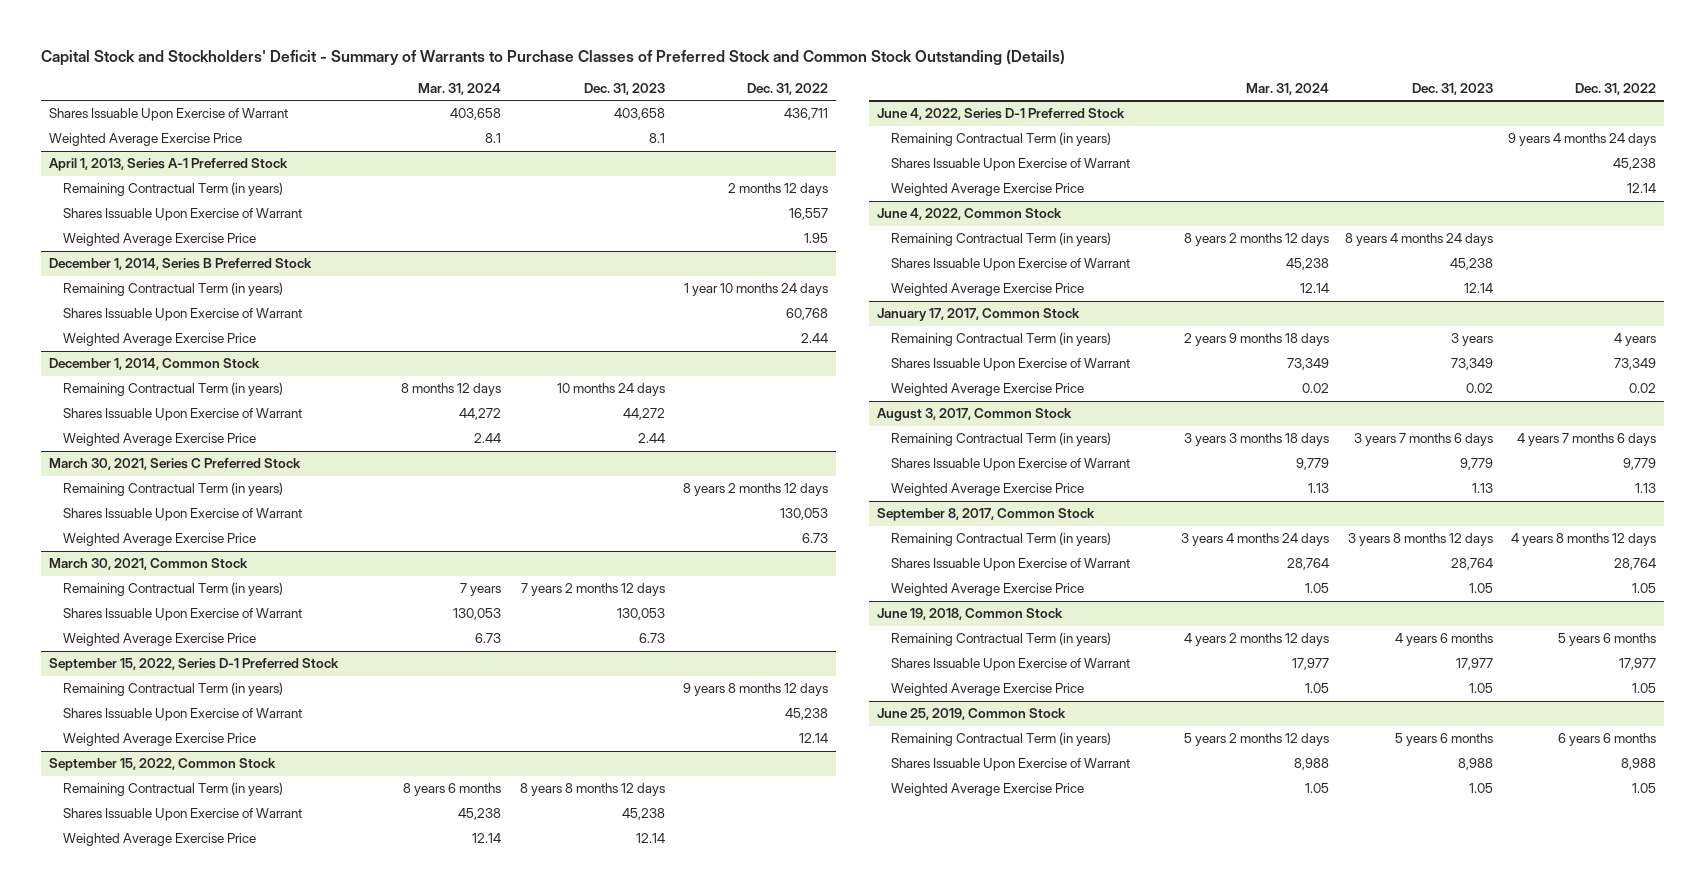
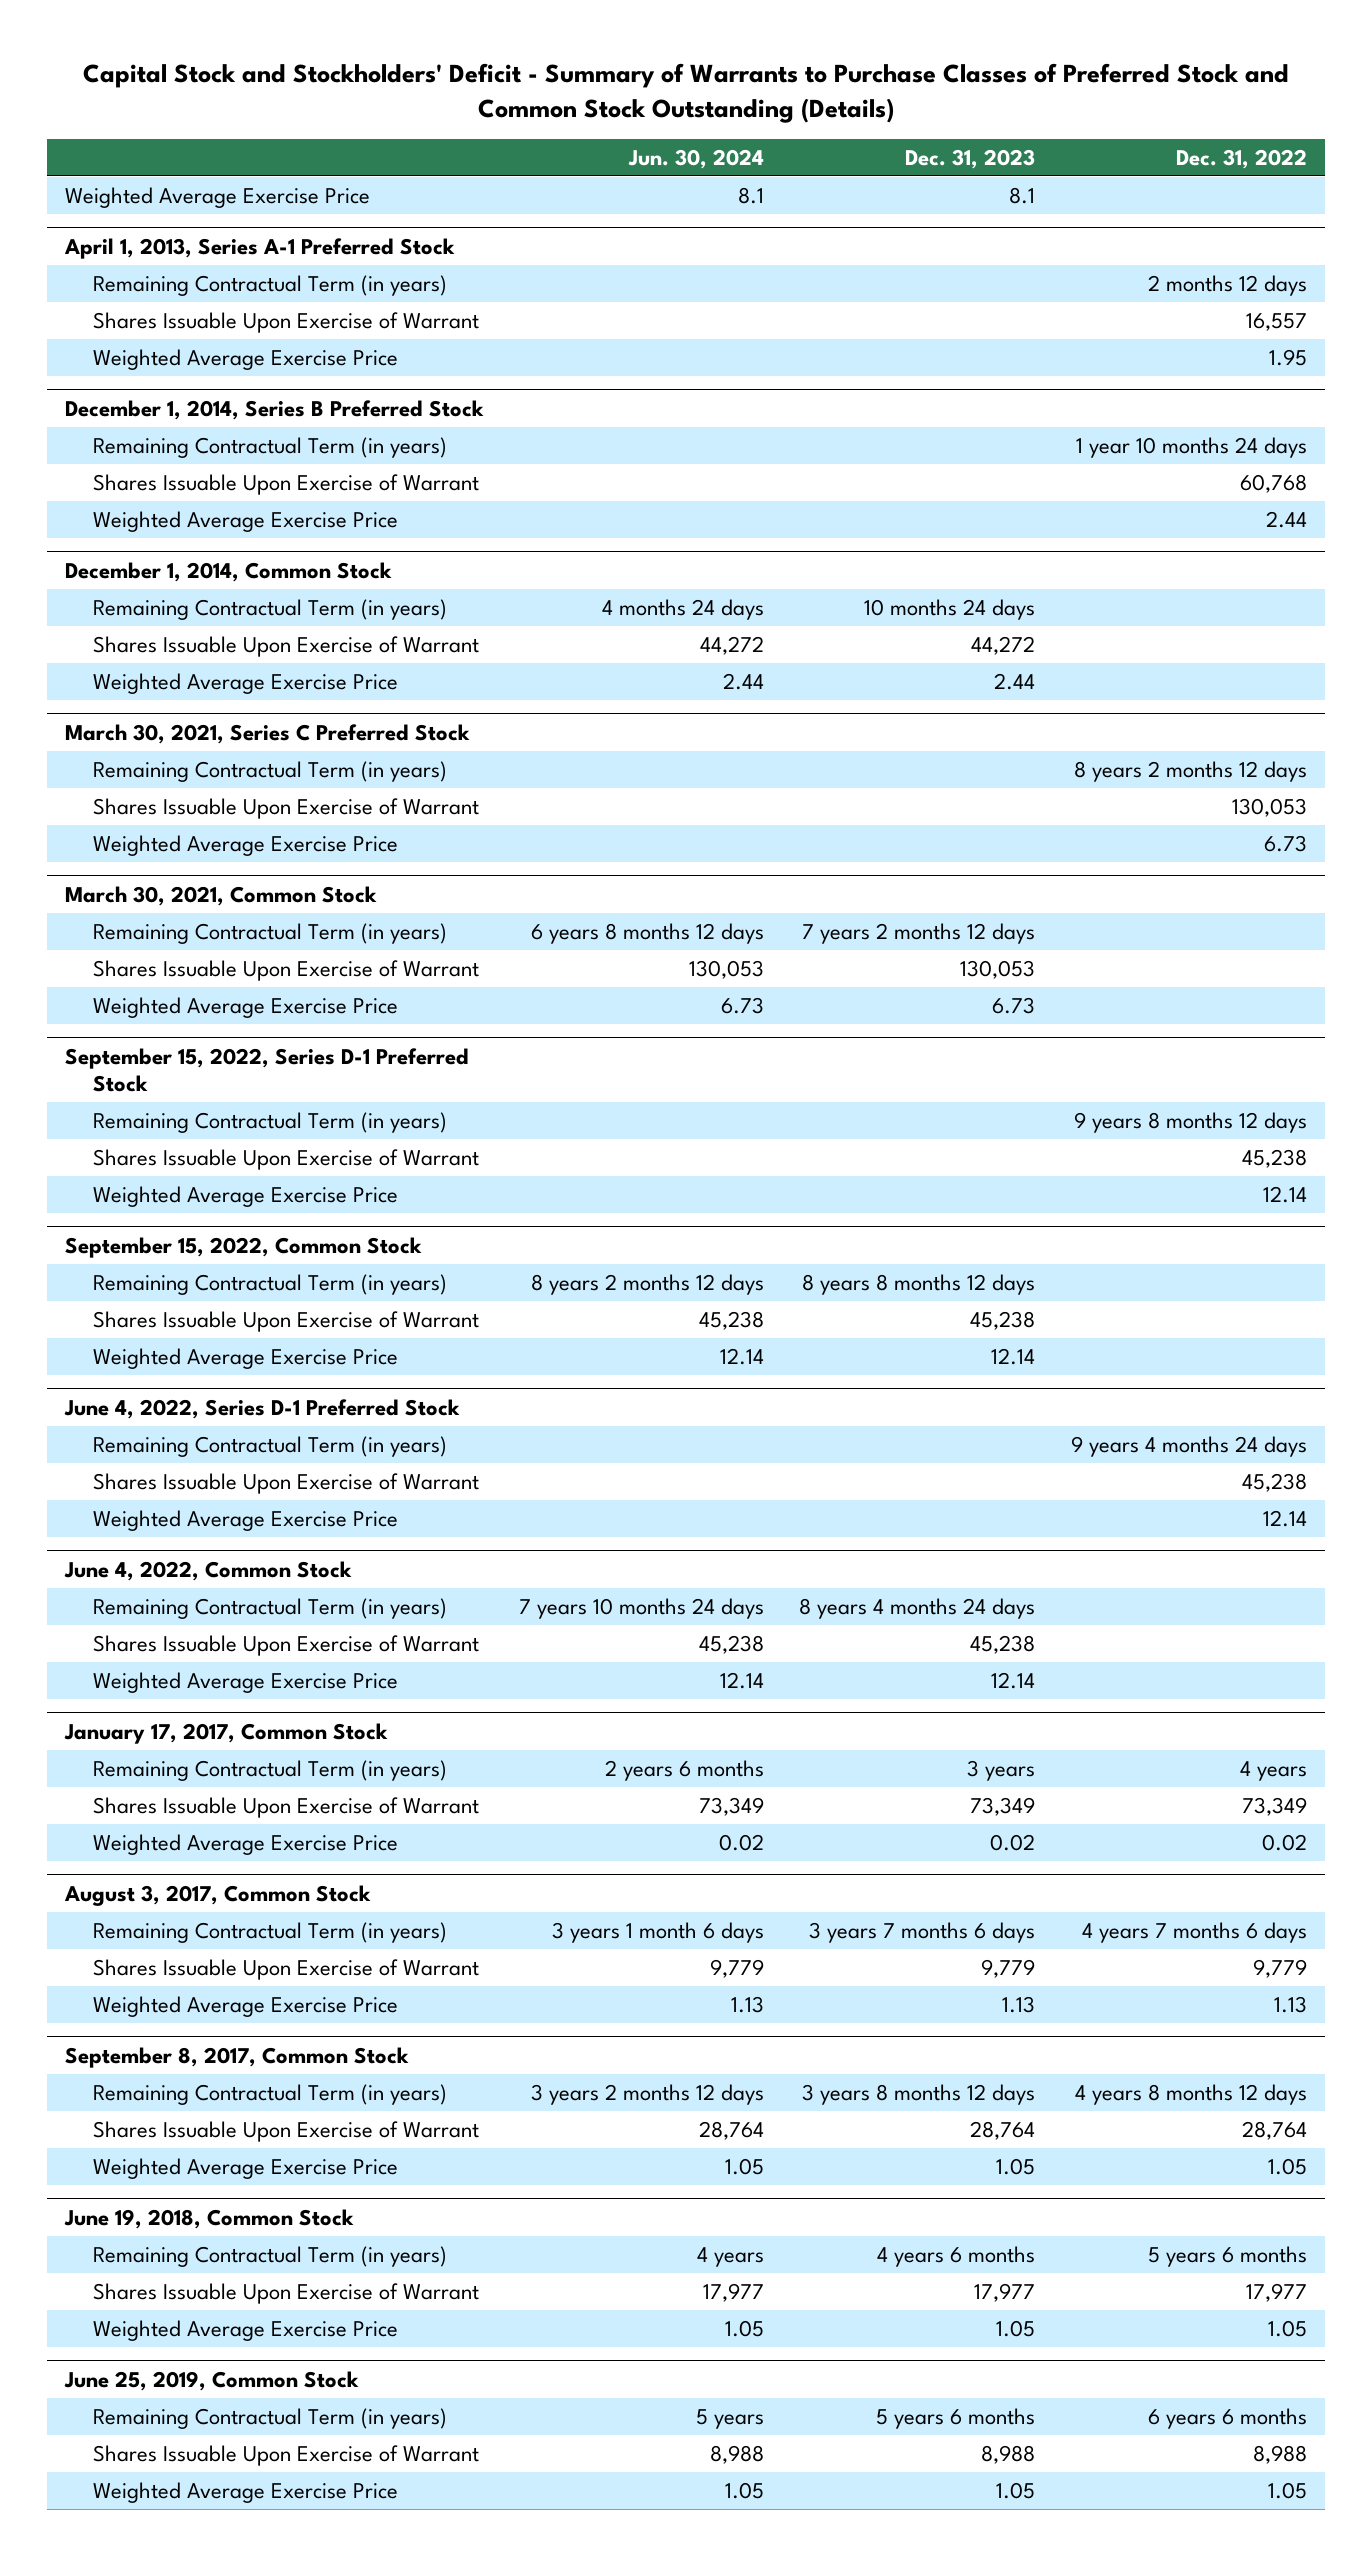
[418,82,502,95] Mar. 31, 2024 -> none
none -> [627,148,764,169] Jun. 30, 2024
[49,108,289,122] Shares Issuable Upon Exercise of Warrant -> none

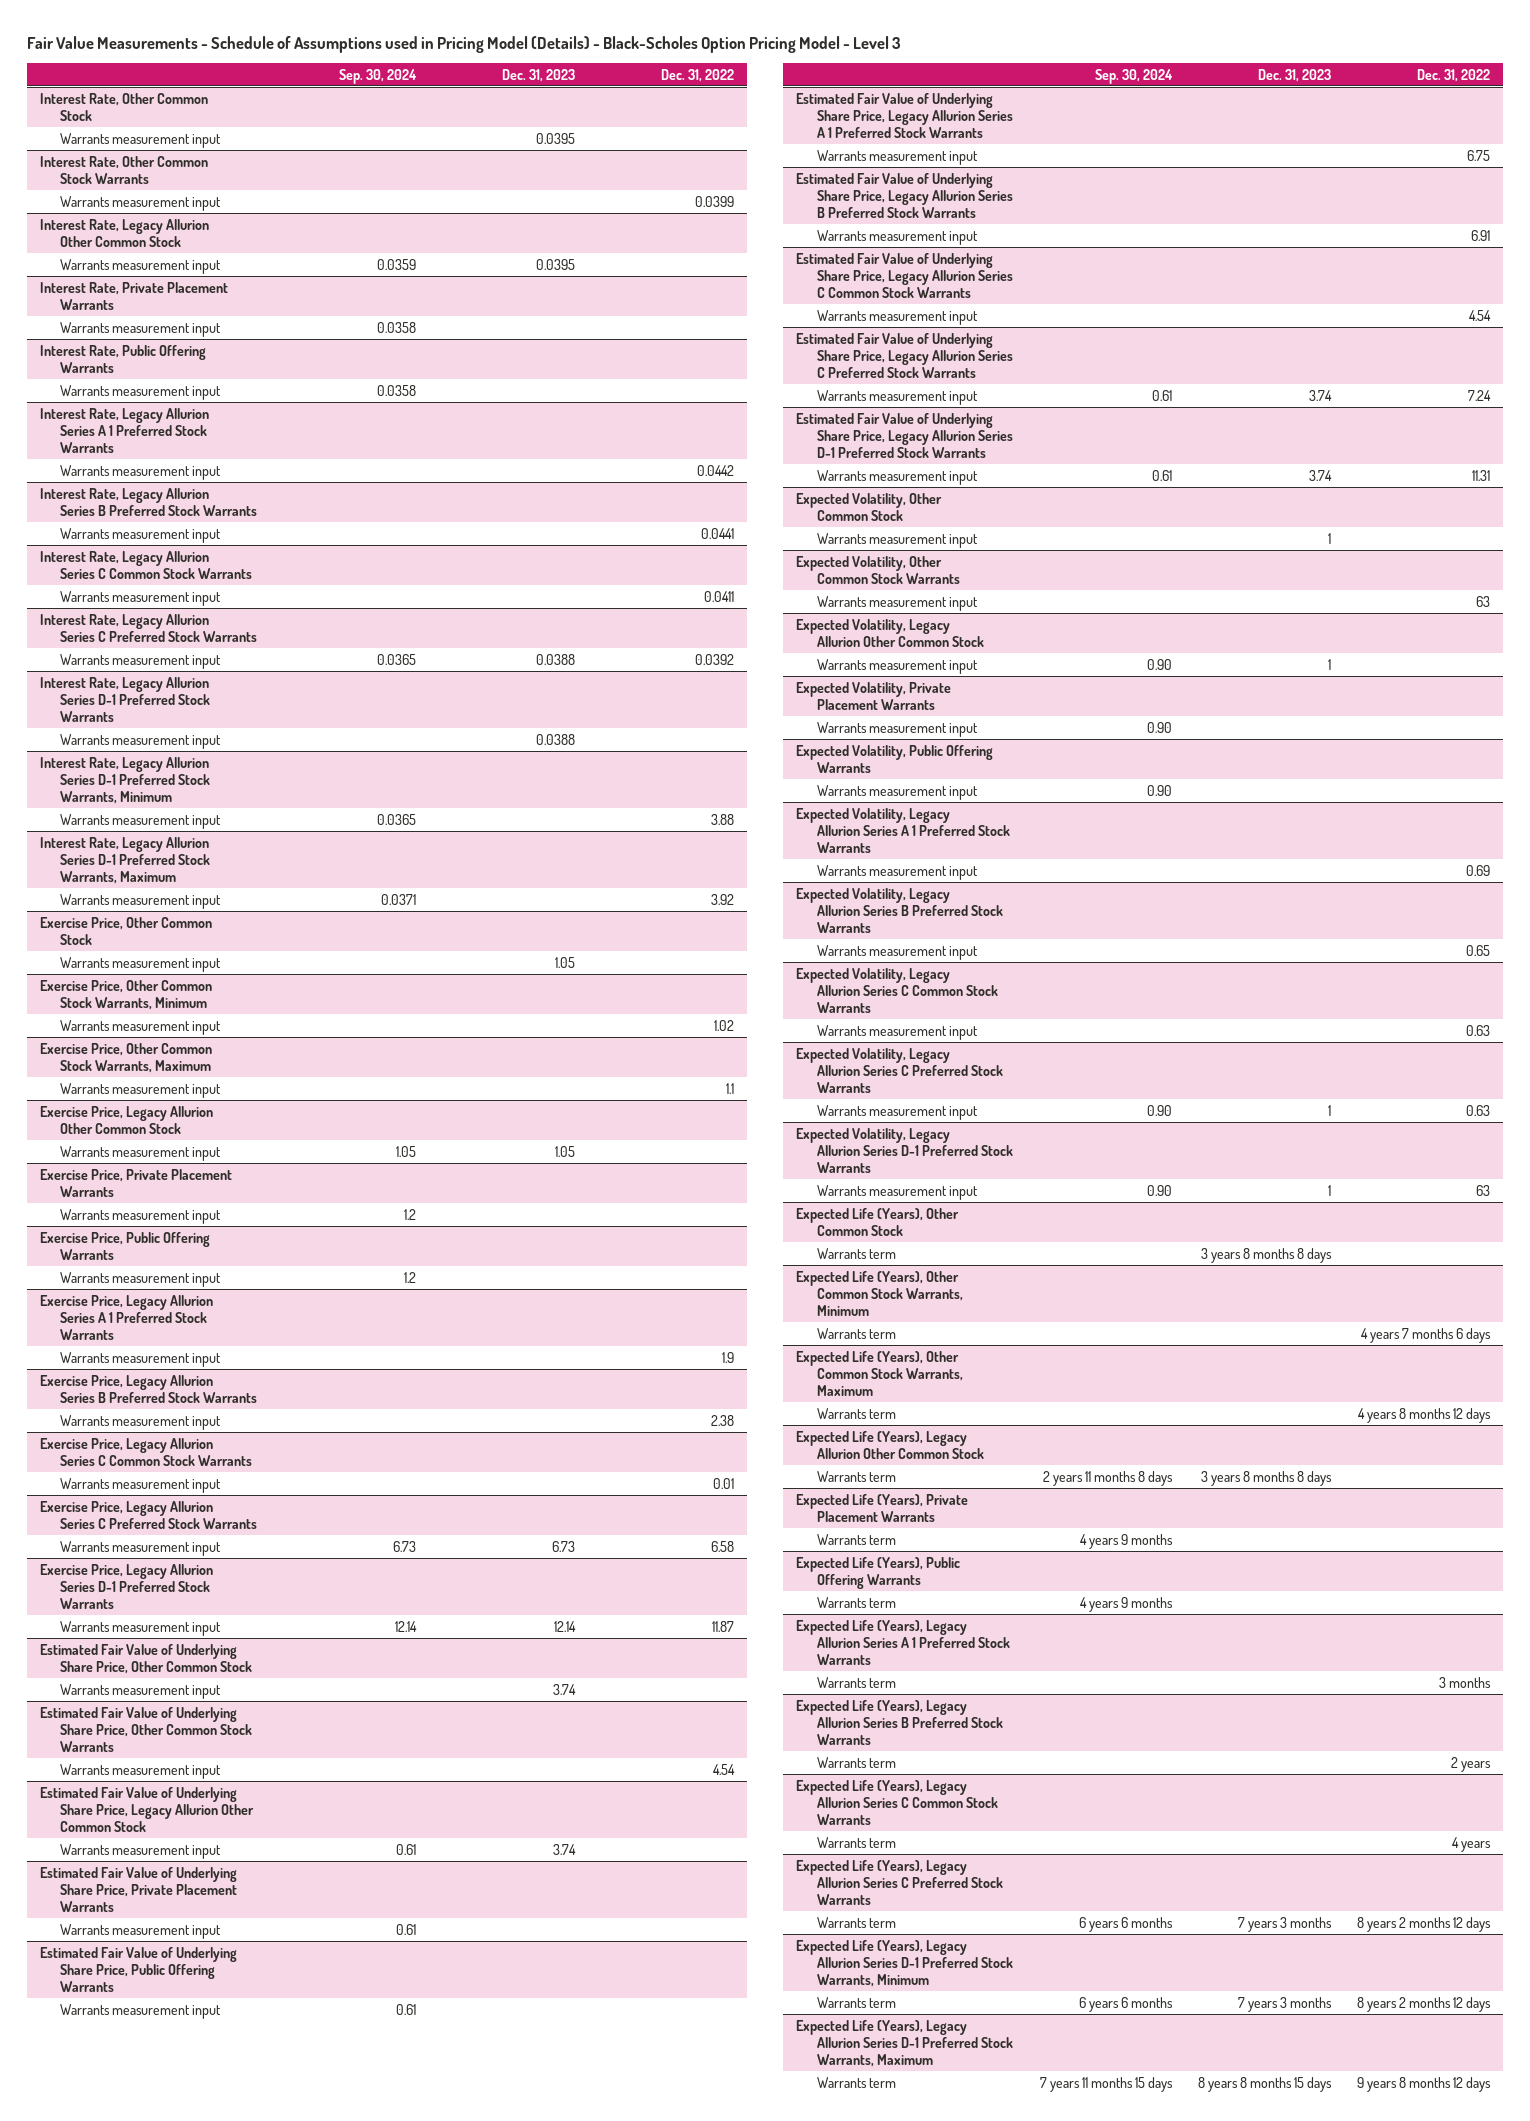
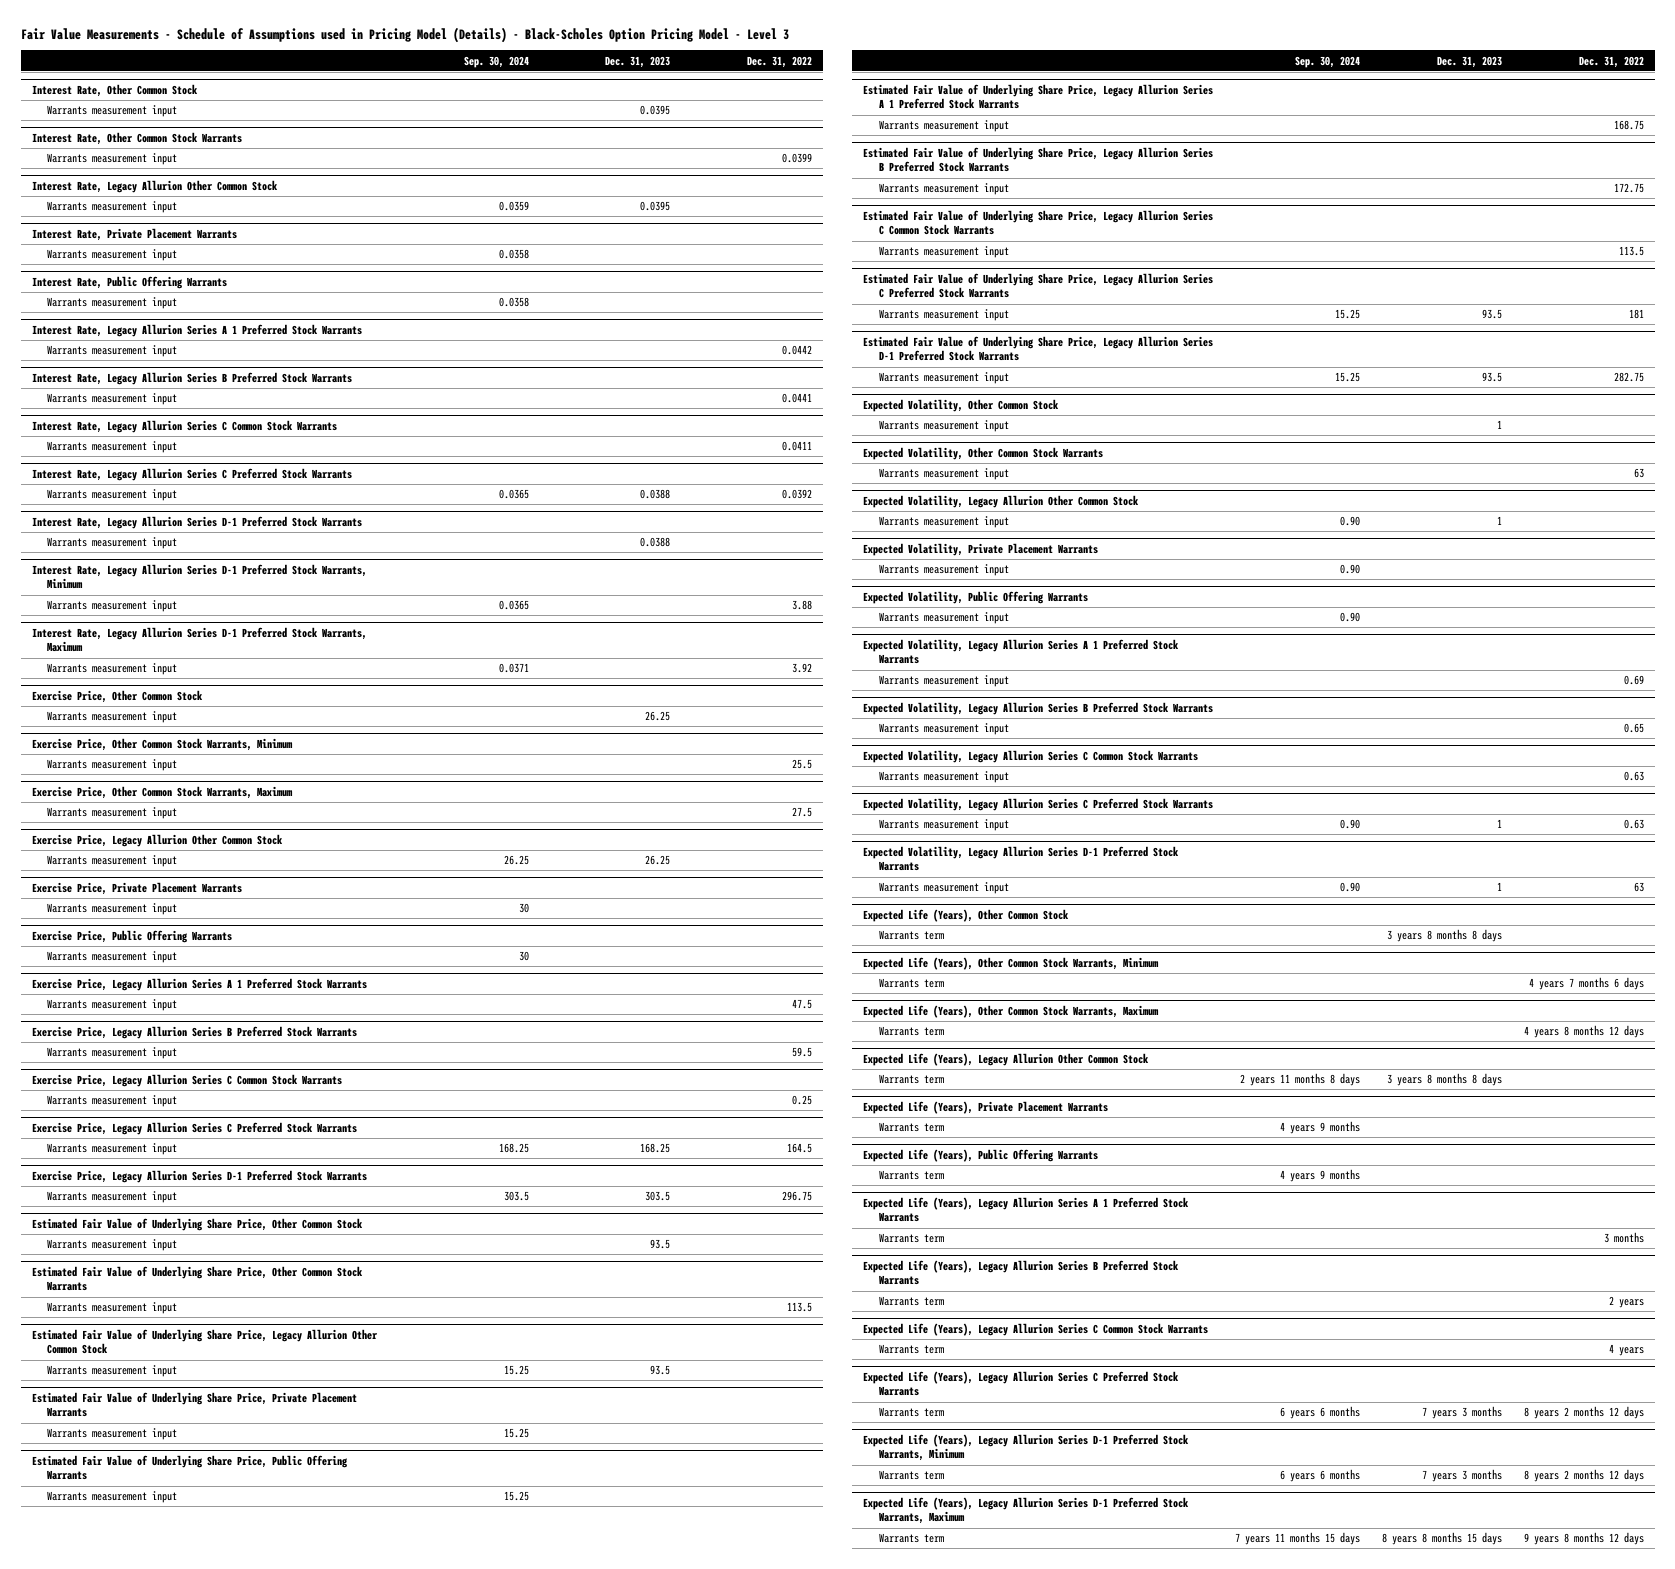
[554,956,575,968] 1.05 -> [645,711,671,722] 26.25
[714,1019,735,1031] 1.02 -> [792,759,813,770] 25.5
[726,1082,735,1094] 1.1 -> [792,807,813,818] 27.5
[395,1145,416,1157] 1.05 -> [503,855,529,866] 26.25
[554,1145,575,1157] 1.05 -> [645,855,671,866] 26.25
[403,1208,416,1220] 1.2 -> [518,903,529,914] 30
[403,1271,416,1283] 1.2 -> [518,951,529,962] 30
[722,1351,735,1363] 1.9 -> [792,999,813,1010] 47.5
[711,1414,735,1426] 2.38 -> [792,1047,813,1058] 59.5
[713,1477,735,1489] 0.01 -> [792,1095,813,1106] 0.25
[392,1540,416,1552] 6.73 -> [498,1143,529,1154] 168.25
[551,1540,575,1552] 6.73 -> [640,1143,671,1154] 168.25
[711,1540,735,1552] 6.58 -> [787,1143,813,1154] 164.5
[394,1620,417,1632] 12.14 -> [503,1191,529,1202] 303.5
[553,1620,576,1632] 12.14 -> [645,1191,671,1202] 303.5
[712,1620,735,1632] 11.87 -> [782,1191,813,1202] 296.75
[552,1683,576,1695] 3.74 -> [650,1239,671,1250] 93.5
[713,1763,736,1775] 4.54 -> [787,1302,813,1313] 113.5
[395,1843,416,1855] 0.61 -> [503,1365,529,1376] 15.25
[552,1843,576,1855] 3.74 -> [650,1365,671,1376] 93.5
[395,1923,416,1935] 0.61 -> [503,1428,529,1439] 15.25
[395,2003,416,2015] 0.61 -> [503,1491,529,1502] 15.25
[1467,149,1491,161] 6.75 -> [1613,120,1644,131] 168.75
[1471,229,1491,241] 6.91 -> [1613,183,1644,194] 172.75
[1469,309,1492,321] 4.54 -> [1618,246,1644,257] 113.5
[1151,389,1172,401] 0.61 -> [1335,309,1361,320] 15.25
[1309,389,1333,401] 3.74 -> [1481,309,1502,320] 93.5
[1468,389,1492,401] 7.24 -> [1628,309,1644,320] 181
[1151,469,1172,481] 0.61 -> [1335,372,1361,383] 15.25
[1309,469,1333,481] 3.74 -> [1481,372,1502,383] 93.5
[1472,469,1491,481] 11.31 -> [1613,372,1644,383] 282.75

